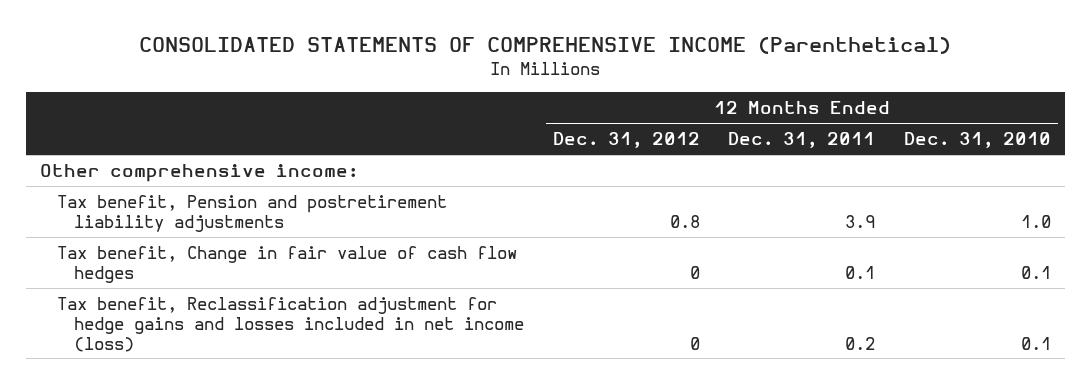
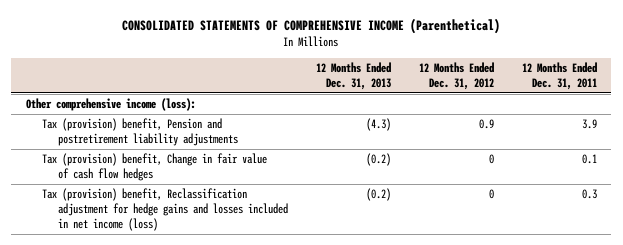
[903,132,1051,149] Dec. 31, 2010 -> none
none -> [316,61,392,90] 12 Months Ended Dec. 31, 2013
[39,163,358,182] Other comprehensive income: -> [25,98,196,112] Other comprehensive income (loss):
[56,194,447,232] Tax benefit, Pension and postretirement liability adjustments -> [41,118,239,146] Tax (provision) benefit, Pension and postretirement liability adjustments
[669,214,700,228] 0.8 -> [479,119,495,130] 0.9
[56,245,517,283] Tax benefit, Change in fair value of cash flow hedges -> [41,153,267,181] Tax (provision) benefit, Change in fair value of cash flow hedges
[56,296,525,352] Tax benefit, Reclassification adjustment for hedge gains and losses included in net income (loss) -> [41,188,289,231] Tax (provision) benefit, Reclassification adjustment for hedge gains and losses included in net income (loss)
[845,336,876,350] 0.2 -> [582,189,598,200] 0.3

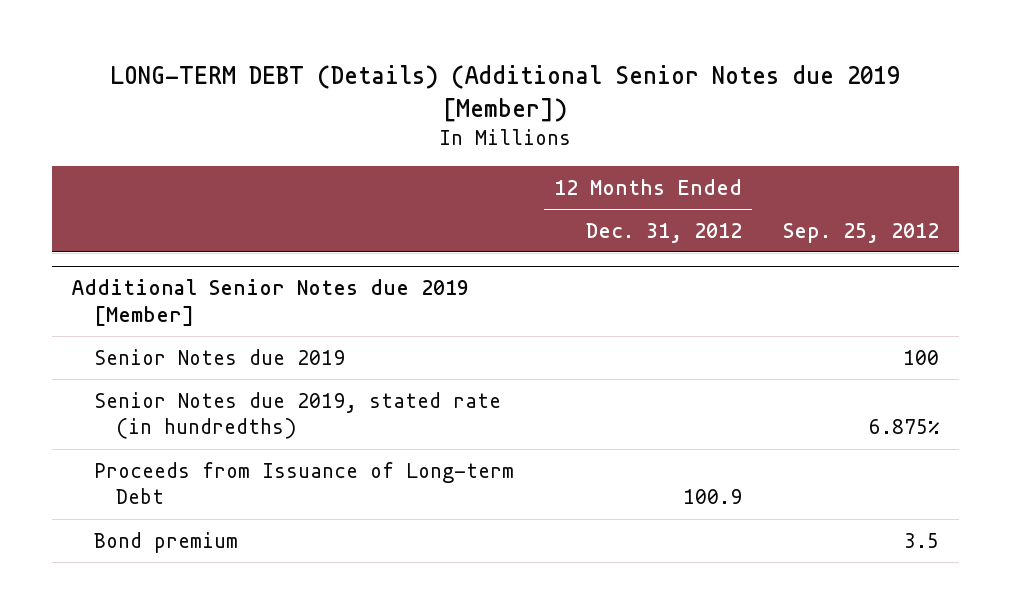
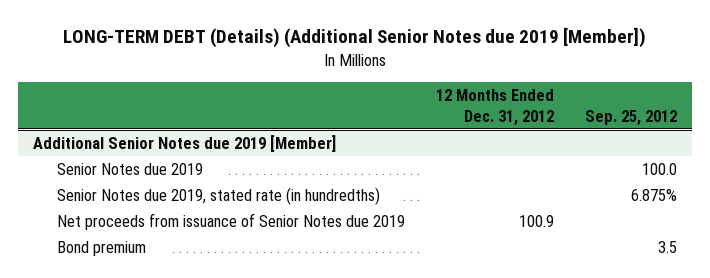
[902,349,939,365] 100 -> [641,162,677,175] 100.0
[93,461,514,505] Proceeds from Issuance of Long-term Debt -> [56,212,405,230] Net proceeds from issuance of Senior Notes due 2019

